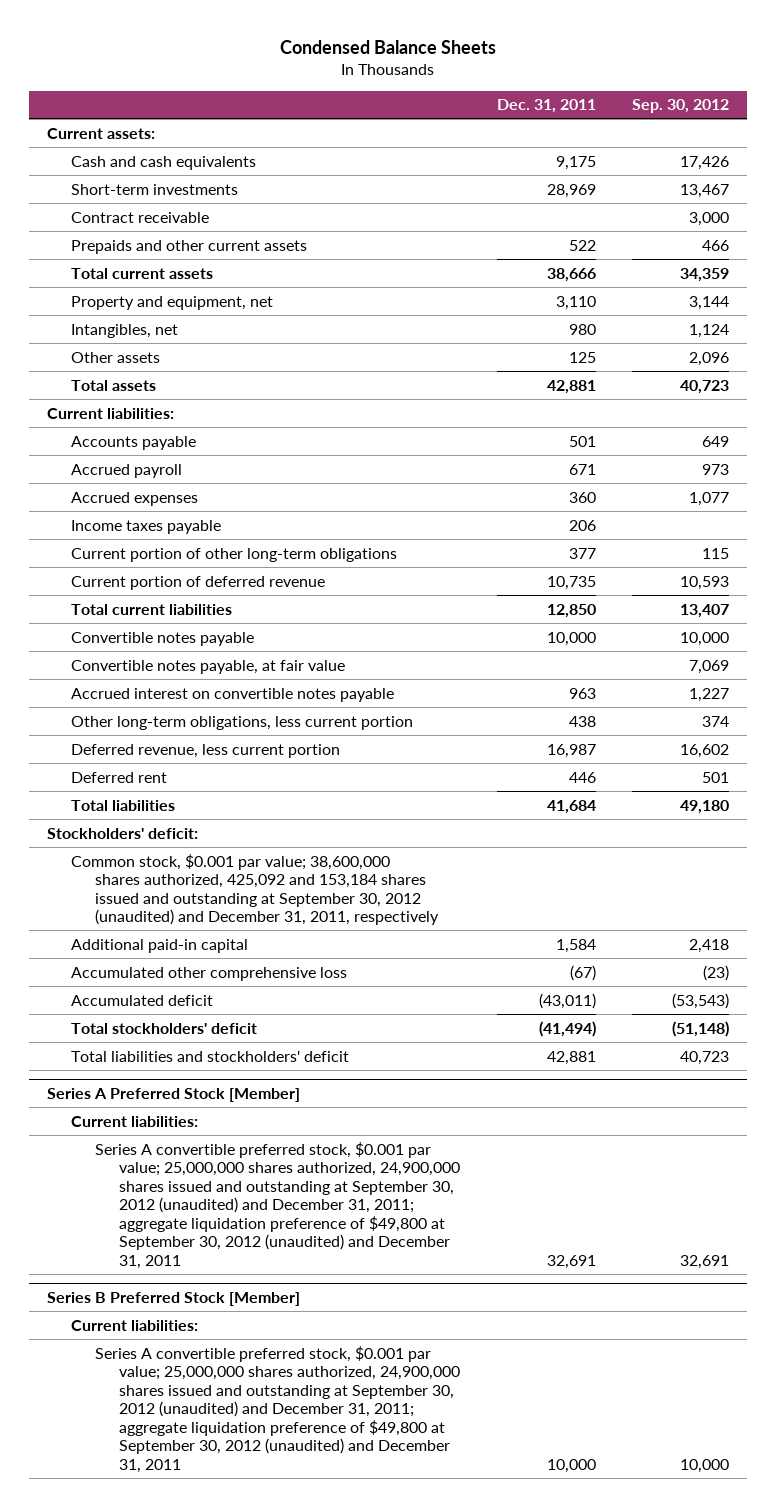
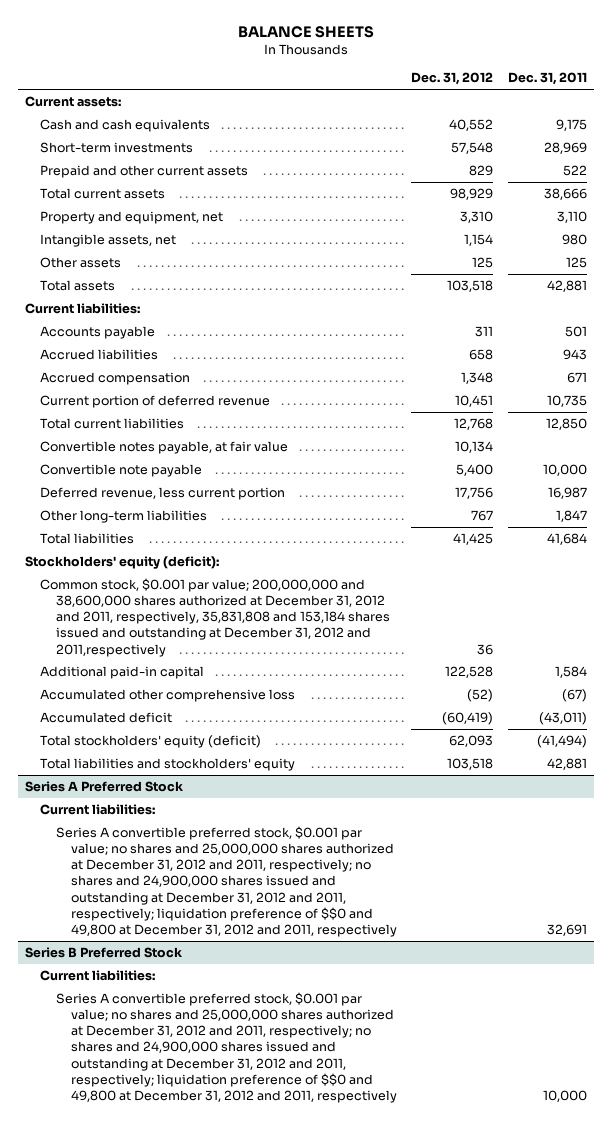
[280,39,497,54] Condensed Balance Sheets -> [238,26,375,39] BALANCE SHEETS
[632,99,730,114] Sep. 30, 2012 -> none
none -> [411,72,494,86] Dec. 31, 2012
[71,211,210,223] Contract receivable -> none
[71,239,308,254] Prepaids and other current assets -> [40,164,249,178] Prepaid and other current assets
[71,323,179,338] Intangibles, net -> [40,233,177,247] Intangible assets, net
[71,491,199,506] Accrued expenses -> none
[71,519,222,534] Income taxes payable -> none
[71,547,398,562] Current portion of other long-term obligations -> none
none -> [40,348,159,360] Accrued liabilities
[71,463,183,478] Accrued payroll -> [40,371,191,385] Accrued compensation
[71,631,255,646] Convertible notes payable -> none
[71,687,395,702] Accrued interest on convertible notes payable -> none
[71,715,414,730] Other long-term obligations, less current portion -> none
none -> [40,463,203,477] Convertible note payable
[71,771,168,783] Deferred rent -> none
none -> [40,509,208,523] Other long-term liabilities
[47,827,199,839] Stockholders' deficit: -> [25,555,220,569] Stockholders' equity (deficit):
[71,853,440,926] Common stock, $0.001 par value; 38,600,000 shares authorized, 425,092 and 153,184 shares issued and outstanding at September 30, 2012 (unaudited) and December 31, 2011, respectively -> [40,577,390,657] Common stock, $0.001 par value; 200,000,000 and 38,600,000 shares authorized at December 31, 2012 and 2011, respectively, 35,831,808 and 153,184 shares issued and outstanding at December 31, 2012 and 2011,respectively
[71,1022,258,1034] Total stockholders' deficit -> [40,734,262,748] Total stockholders' equity (deficit)
[71,1050,350,1062] Total liabilities and stockholders' deficit -> [40,757,296,771] Total liabilities and stockholders' equity
[47,1087,301,1102] Series A Preferred Stock [Member] -> [25,780,184,792] Series A Preferred Stock
[95,1141,461,1269] Series A convertible preferred stock, $0.001 par value; 25,000,000 shares authorized, 24,900,000 shares issued and outstanding at September 30, 2012 (unaudited) and December 31, 2011; aggregate liquidation preference of $49,800 at September 30, 2012 (unaudited) and December 31, 2011 -> [55,825,397,937] Series A convertible preferred stock, $0.001 par value; no shares and 25,000,000 shares authorized at December 31, 2012 and 2011, respectively; no shares and 24,900,000 shares issued and outstanding at December 31, 2012 and 2011, respectively; liquidation preference of $$0 and 49,800 at December 31, 2012 and 2011, respectively
[47,1291,301,1306] Series B Preferred Stock [Member] -> [25,946,183,958] Series B Preferred Stock
[95,1345,461,1473] Series A convertible preferred stock, $0.001 par value; 25,000,000 shares authorized, 24,900,000 shares issued and outstanding at September 30, 2012 (unaudited) and December 31, 2011; aggregate liquidation preference of $49,800 at September 30, 2012 (unaudited) and December 31, 2011 -> [55,991,397,1103] Series A convertible preferred stock, $0.001 par value; no shares and 25,000,000 shares authorized at December 31, 2012 and 2011, respectively; no shares and 24,900,000 shares issued and outstanding at December 31, 2012 and 2011, respectively; liquidation preference of $$0 and 49,800 at December 31, 2012 and 2011, respectively

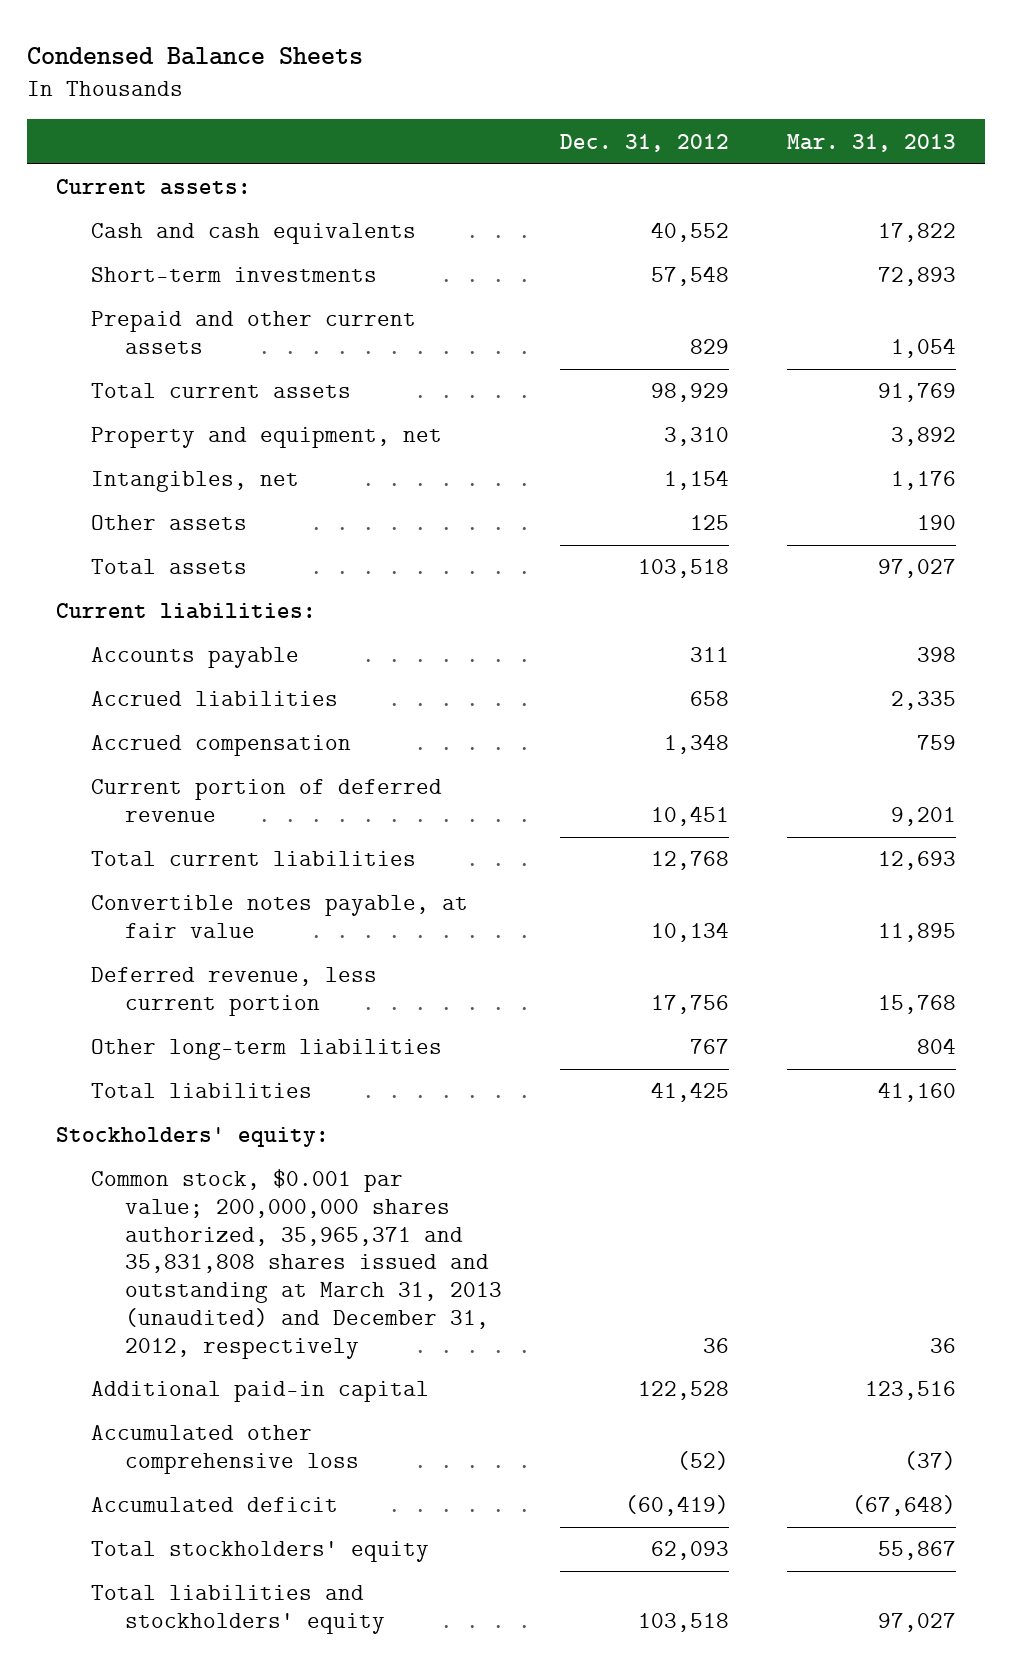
[238,26,375,39] BALANCE SHEETS -> [26,46,363,65] Condensed Balance Sheets
[508,72,588,86] Dec. 31, 2011 -> none
none -> [786,133,956,152] Mar. 31, 2013
[40,233,177,247] Intangible assets, net -> [90,471,299,493] Intangibles, net
[40,463,203,477] Convertible note payable -> none
[25,555,220,569] Stockholders' equity (deficit): -> [55,1127,329,1148] Stockholders' equity:
[40,577,390,657] Common stock, $0.001 par value; 200,000,000 and 38,600,000 shares authorized at December 31, 2012 and 2011, respectively, 35,831,808 and 153,184 shares issued and outstanding at December 31, 2012 and 2011,respectively -> [90,1169,503,1359] Common stock, $0.001 par value; 200,000,000 shares authorized, 35,965,371 and 35,831,808 shares issued and outstanding at March 31, 2013 (unaudited) and December 31, 2012, respectively
[40,734,262,748] Total stockholders' equity (deficit) -> [90,1541,429,1563] Total stockholders' equity
[25,780,184,792] Series A Preferred Stock -> none
[40,803,156,815] Current liabilities: -> none
[55,825,397,937] Series A convertible preferred stock, $0.001 par value; no shares and 25,000,000 shares authorized at December 31, 2012 and 2011, respectively; no shares and 24,900,000 shares issued and outstanding at December 31, 2012 and 2011, respectively; liquidation preference of $$0 and 49,800 at December 31, 2012 and 2011, respectively -> none
[25,946,183,958] Series B Preferred Stock -> none
[40,969,156,981] Current liabilities: -> none
[55,991,397,1103] Series A convertible preferred stock, $0.001 par value; no shares and 25,000,000 shares authorized at December 31, 2012 and 2011, respectively; no shares and 24,900,000 shares issued and outstanding at December 31, 2012 and 2011, respectively; liquidation preference of $$0 and 49,800 at December 31, 2012 and 2011, respectively -> none

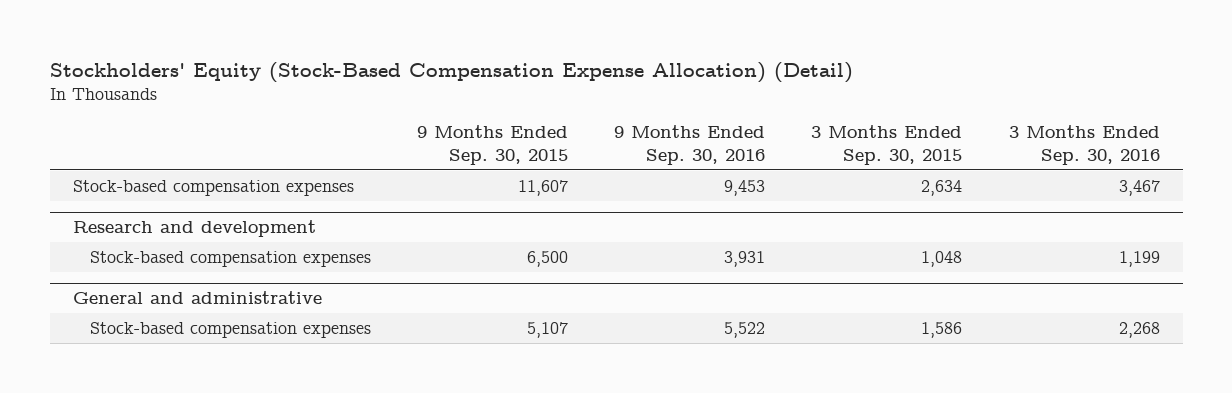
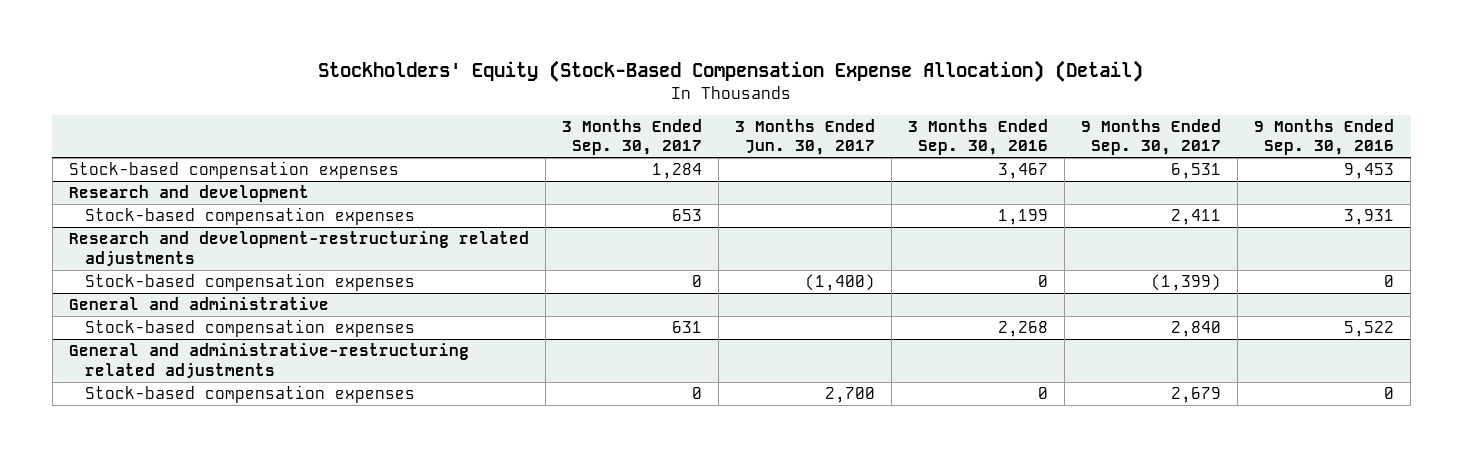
[416,125,568,165] 9 Months Ended Sep. 30, 2015 -> none
[811,125,963,165] 3 Months Ended Sep. 30, 2015 -> none
none -> [561,118,702,156] 3 Months Ended Sep. 30, 2017
none -> [734,118,875,156] 3 Months Ended Jun. 30, 2017
none -> [1080,118,1221,156] 9 Months Ended Sep. 30, 2017
none -> [68,231,529,266] Research and development-restructuring related adjustments
none -> [85,273,416,292] Stock-based compensation expenses
none -> [68,343,469,378] General and administrative-restructuring related adjustments
none -> [85,385,416,404] Stock-based compensation expenses

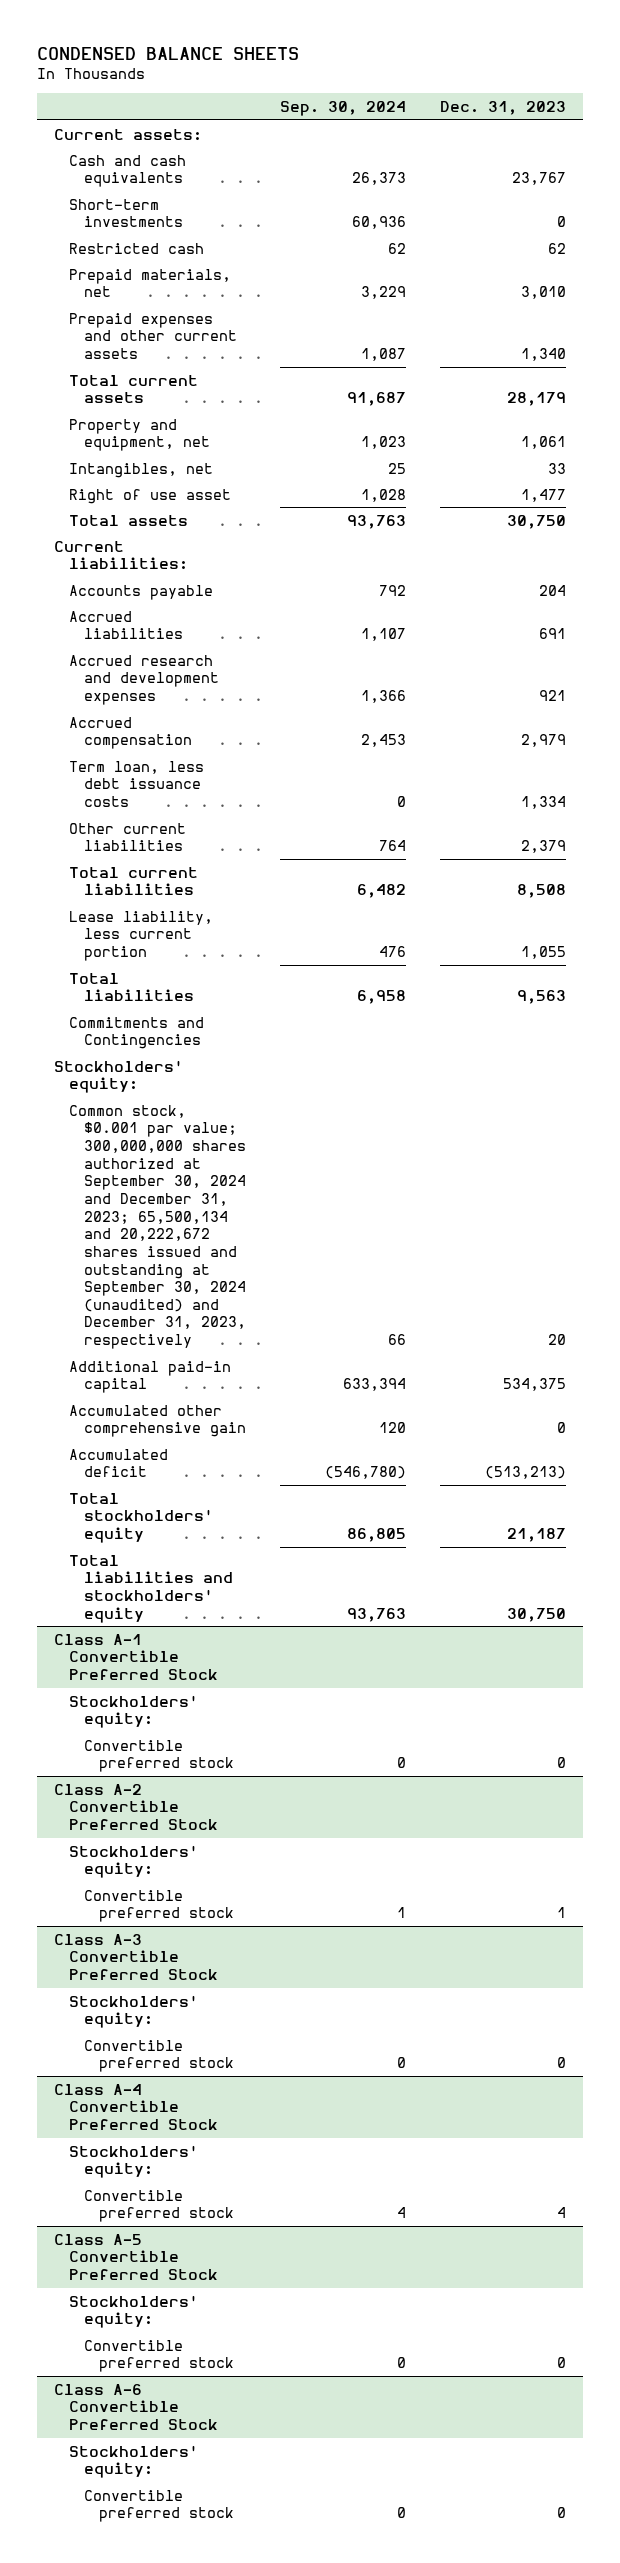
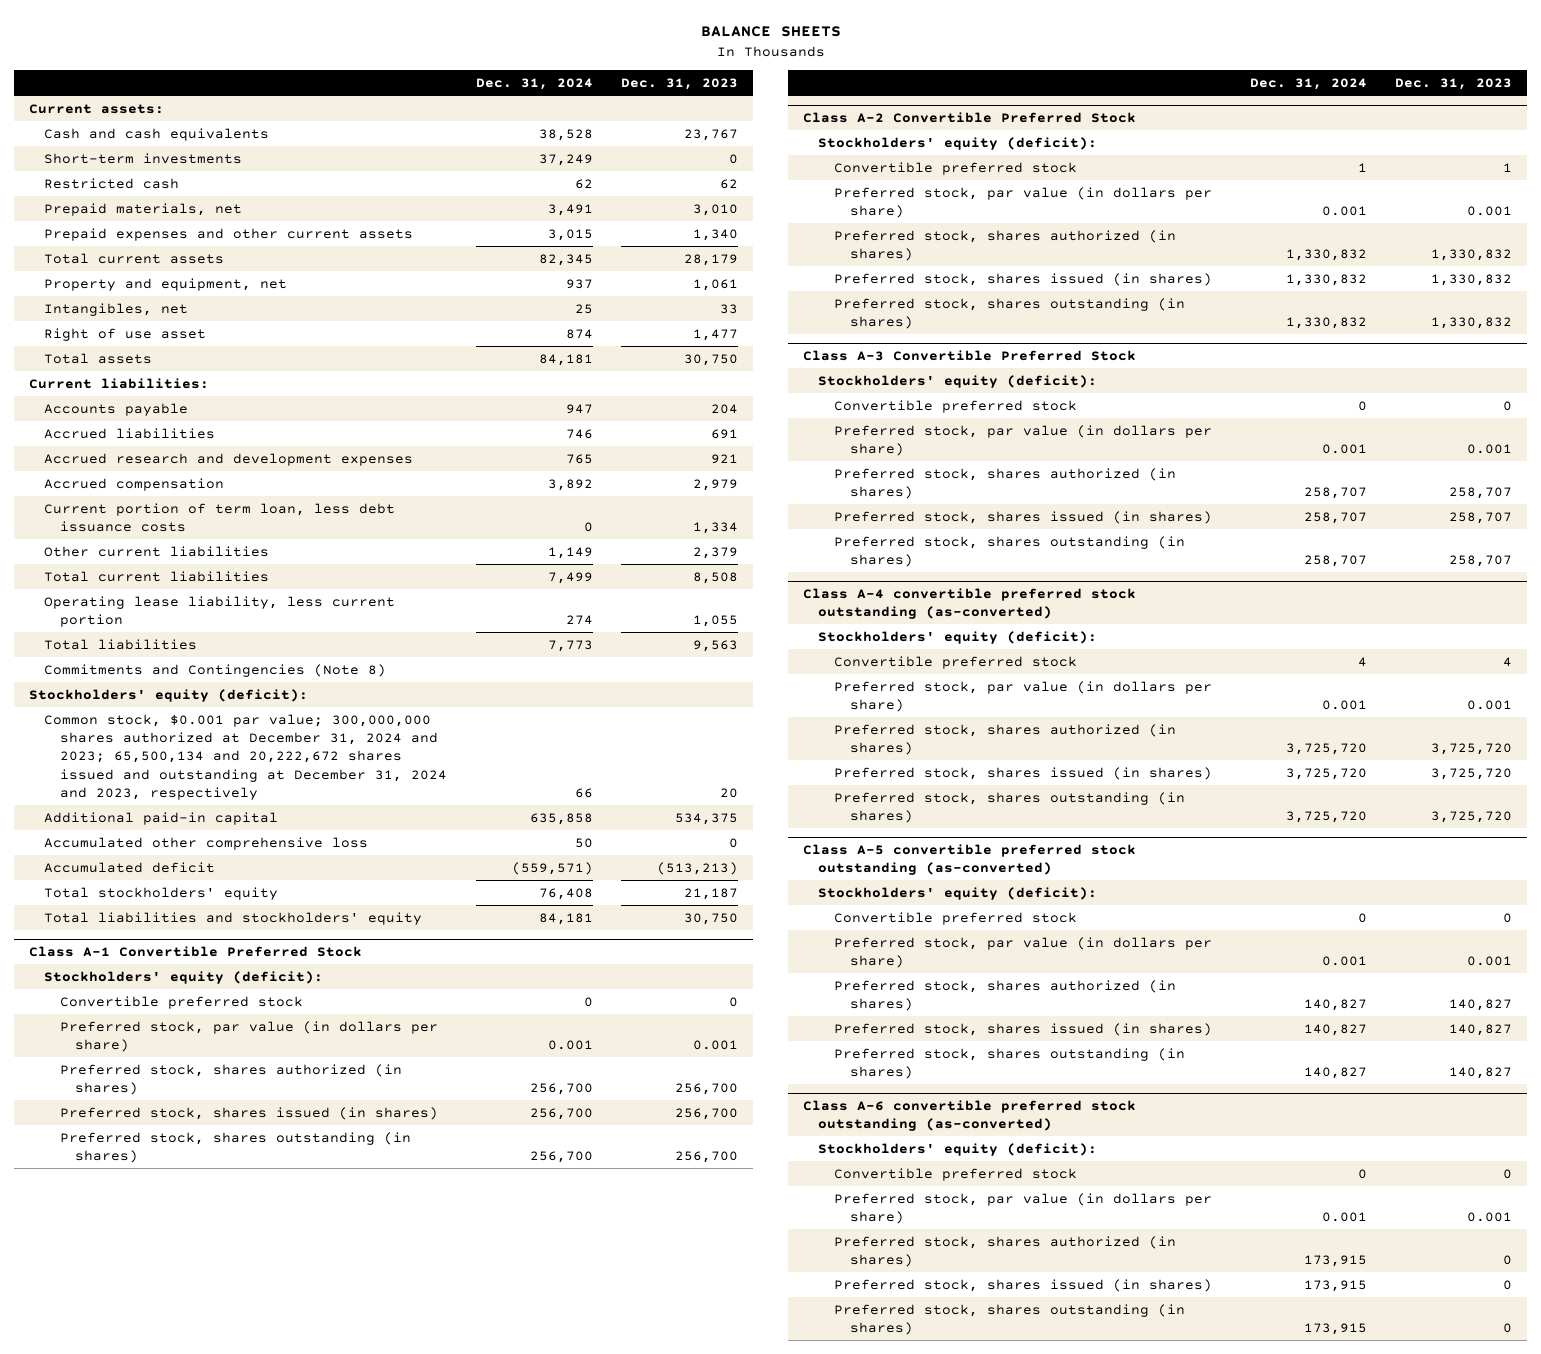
[37,46,300,60] CONDENSED BALANCE SHEETS -> [700,26,841,38] BALANCE SHEETS
[279,101,406,117] Sep. 30, 2024 -> none
none -> [475,77,593,90] Dec. 31, 2024
[69,760,205,807] Term loan, less debt issuance costs -> [44,502,396,533] Current portion of term loan, less debt issuance costs
[69,910,214,961] Lease liability, less current portion -> [44,595,396,628] Operating lease liability, less current portion
[69,1016,205,1050] Commitments and Contingencies -> [44,663,387,677] Commitments and Contingencies (Note 8)
[54,1059,184,1094] Stockholders' equity: -> [28,688,308,702] Stockholders' equity (deficit):
[69,1104,247,1350] Common stock, $0.001 par value; 300,000,000 shares authorized at September 30, 2024 and December 31, 2023; 65,500,134 and 20,222,672 shares issued and outstanding at September 30, 2024 (unaudited) and December 31, 2023, respectively -> [44,713,447,800] Common stock, $0.001 par value; 300,000,000 shares authorized at December 31, 2024 and 2023; 65,500,134 and 20,222,672 shares issued and outstanding at December 31, 2024 and 2023, respectively
[69,1404,247,1438] Accumulated other comprehensive gain -> [44,836,369,850] Accumulated other comprehensive loss
[69,1694,199,1729] Stockholders' equity: -> [44,970,324,984] Stockholders' equity (deficit):
none -> [59,1020,438,1053] Preferred stock, par value (in dollars per share)
none -> [59,1063,402,1096] Preferred stock, shares authorized (in shares)
none -> [59,1106,438,1120] Preferred stock, shares issued (in shares)
none -> [59,1131,411,1164] Preferred stock, shares outstanding (in shares)
[69,1844,199,1879] Stockholders' equity: -> [818,136,1098,150] Stockholders' equity (deficit):
none -> [833,186,1212,219] Preferred stock, par value (in dollars per share)
none -> [833,229,1176,262] Preferred stock, shares authorized (in shares)
none -> [833,272,1212,286] Preferred stock, shares issued (in shares)
none -> [833,297,1185,330] Preferred stock, shares outstanding (in shares)
[69,1994,199,2029] Stockholders' equity: -> [818,374,1098,388] Stockholders' equity (deficit):
none -> [833,424,1212,457] Preferred stock, par value (in dollars per share)
none -> [833,467,1176,500] Preferred stock, shares authorized (in shares)
none -> [833,510,1212,524] Preferred stock, shares issued (in shares)
none -> [833,535,1185,568] Preferred stock, shares outstanding (in shares)
[54,2083,219,2130] Class A-4 Convertible Preferred Stock -> [802,587,1136,620] Class A-4 convertible preferred stock outstanding (as-converted)
[69,2144,199,2179] Stockholders' equity: -> [818,630,1098,644] Stockholders' equity (deficit):
none -> [833,680,1212,713] Preferred stock, par value (in dollars per share)
none -> [833,723,1176,756] Preferred stock, shares authorized (in shares)
none -> [833,766,1212,780] Preferred stock, shares issued (in shares)
none -> [833,791,1185,824] Preferred stock, shares outstanding (in shares)
[54,2233,219,2280] Class A-5 Convertible Preferred Stock -> [802,843,1136,876] Class A-5 convertible preferred stock outstanding (as-converted)
[69,2294,199,2329] Stockholders' equity: -> [818,886,1098,900] Stockholders' equity (deficit):
none -> [833,936,1212,969] Preferred stock, par value (in dollars per share)
none -> [833,979,1176,1012] Preferred stock, shares authorized (in shares)
none -> [833,1022,1212,1036] Preferred stock, shares issued (in shares)
none -> [833,1047,1185,1080] Preferred stock, shares outstanding (in shares)
[54,2383,219,2430] Class A-6 Convertible Preferred Stock -> [802,1099,1136,1132] Class A-6 convertible preferred stock outstanding (as-converted)
[69,2444,199,2479] Stockholders' equity: -> [818,1142,1098,1156] Stockholders' equity (deficit):
none -> [833,1192,1212,1225] Preferred stock, par value (in dollars per share)
none -> [833,1235,1176,1268] Preferred stock, shares authorized (in shares)
none -> [833,1278,1212,1292] Preferred stock, shares issued (in shares)
none -> [833,1303,1185,1336] Preferred stock, shares outstanding (in shares)

